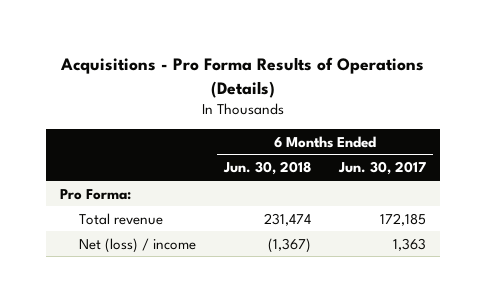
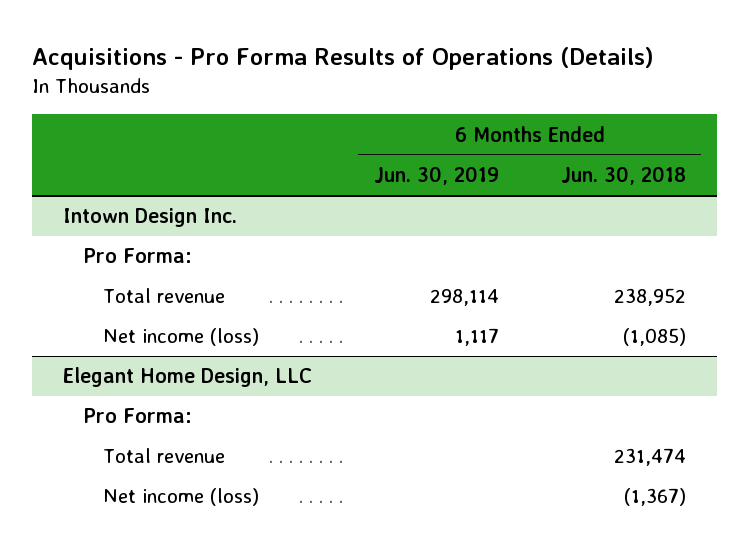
[338,161,427,176] Jun. 30, 2017 -> none
none -> [373,166,499,186] Jun. 30, 2019
none -> [63,208,238,228] Intown Design Inc.
none -> [102,288,225,304] Total revenue
none -> [102,328,259,347] Net income (loss)
none -> [63,367,313,388] Elegant Home Design, LLC
none -> [82,408,192,424] Pro Forma:
[78,237,196,253] Net (loss) / income -> [102,488,259,507] Net income (loss)

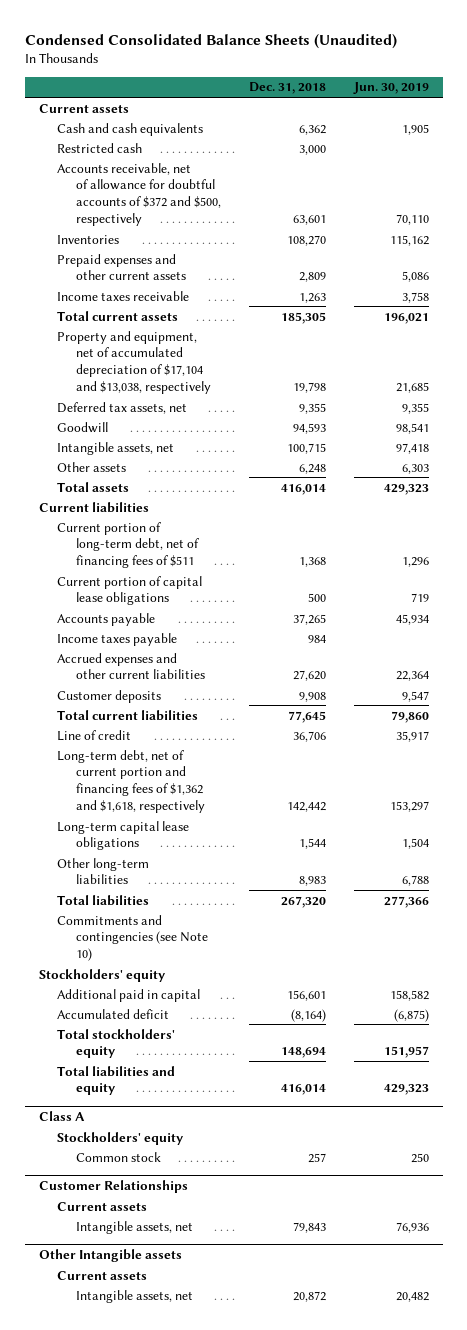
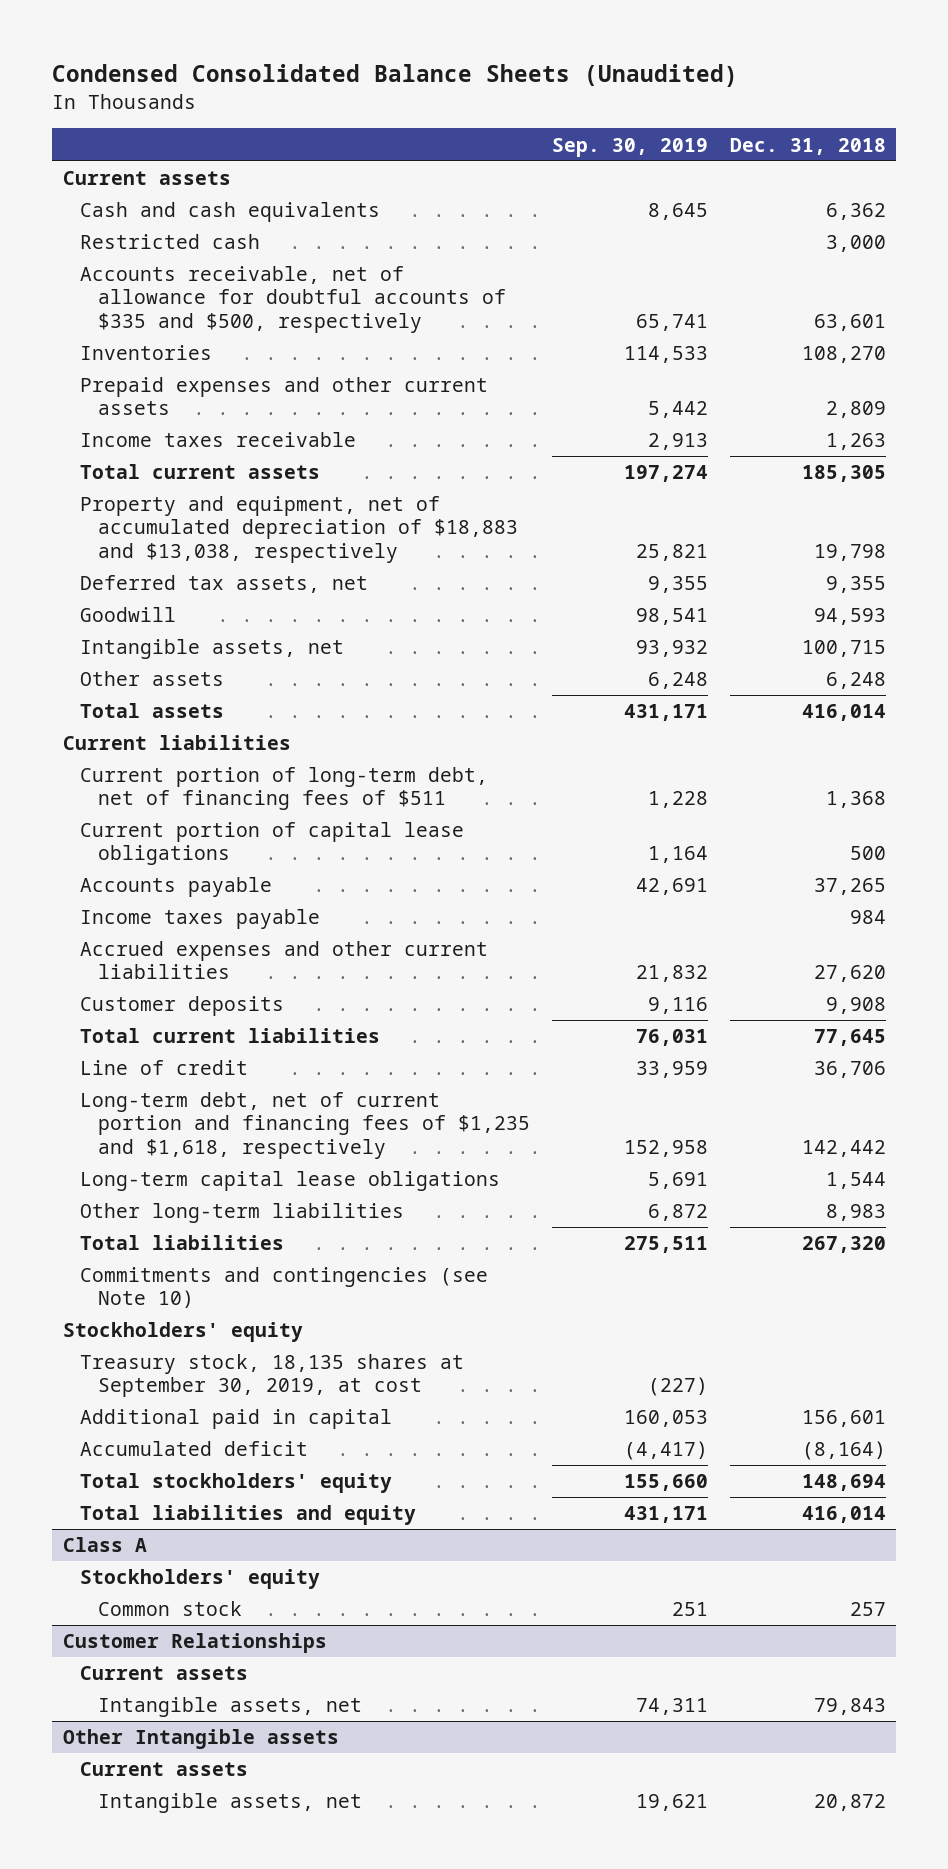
[352,82,429,95] Jun. 30, 2019 -> none
none -> [551,137,708,157] Sep. 30, 2019
[57,162,222,227] Accounts receivable, net of allowance for doubtful accounts of $372 and $500, respectively -> [80,266,506,333] Accounts receivable, net of allowance for doubtful accounts of $335 and $500, respectively
[57,330,212,395] Property and equipment, net of accumulated depreciation of $17,104 and $13,038, respectively -> [80,496,518,563] Property and equipment, net of accumulated depreciation of $18,883 and $13,038, respectively
[57,749,206,814] Long-term debt, net of current portion and financing fees of $1,362 and $1,618, respectively -> [80,1092,530,1159] Long-term debt, net of current portion and financing fees of $1,235 and $1,618, respectively
none -> [80,1354,465,1398] Treasury stock, 18,135 shares at September 30, 2019, at cost

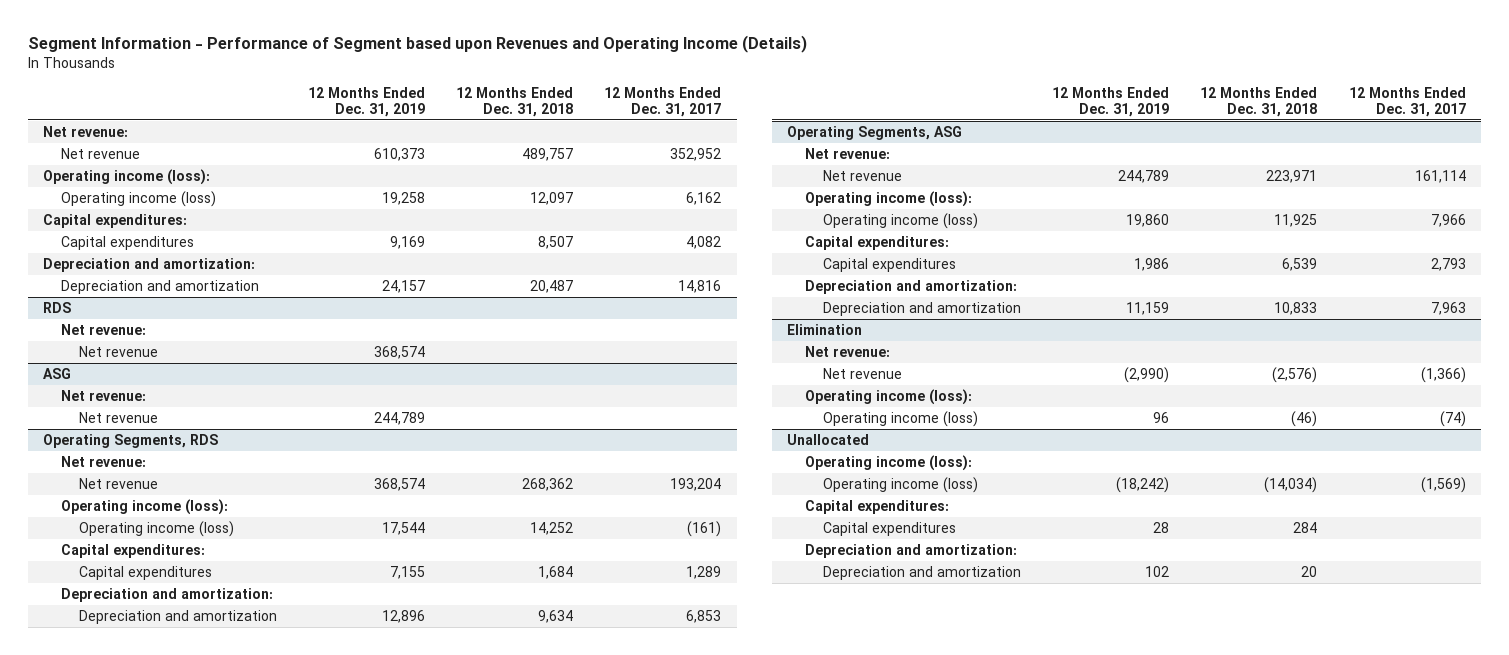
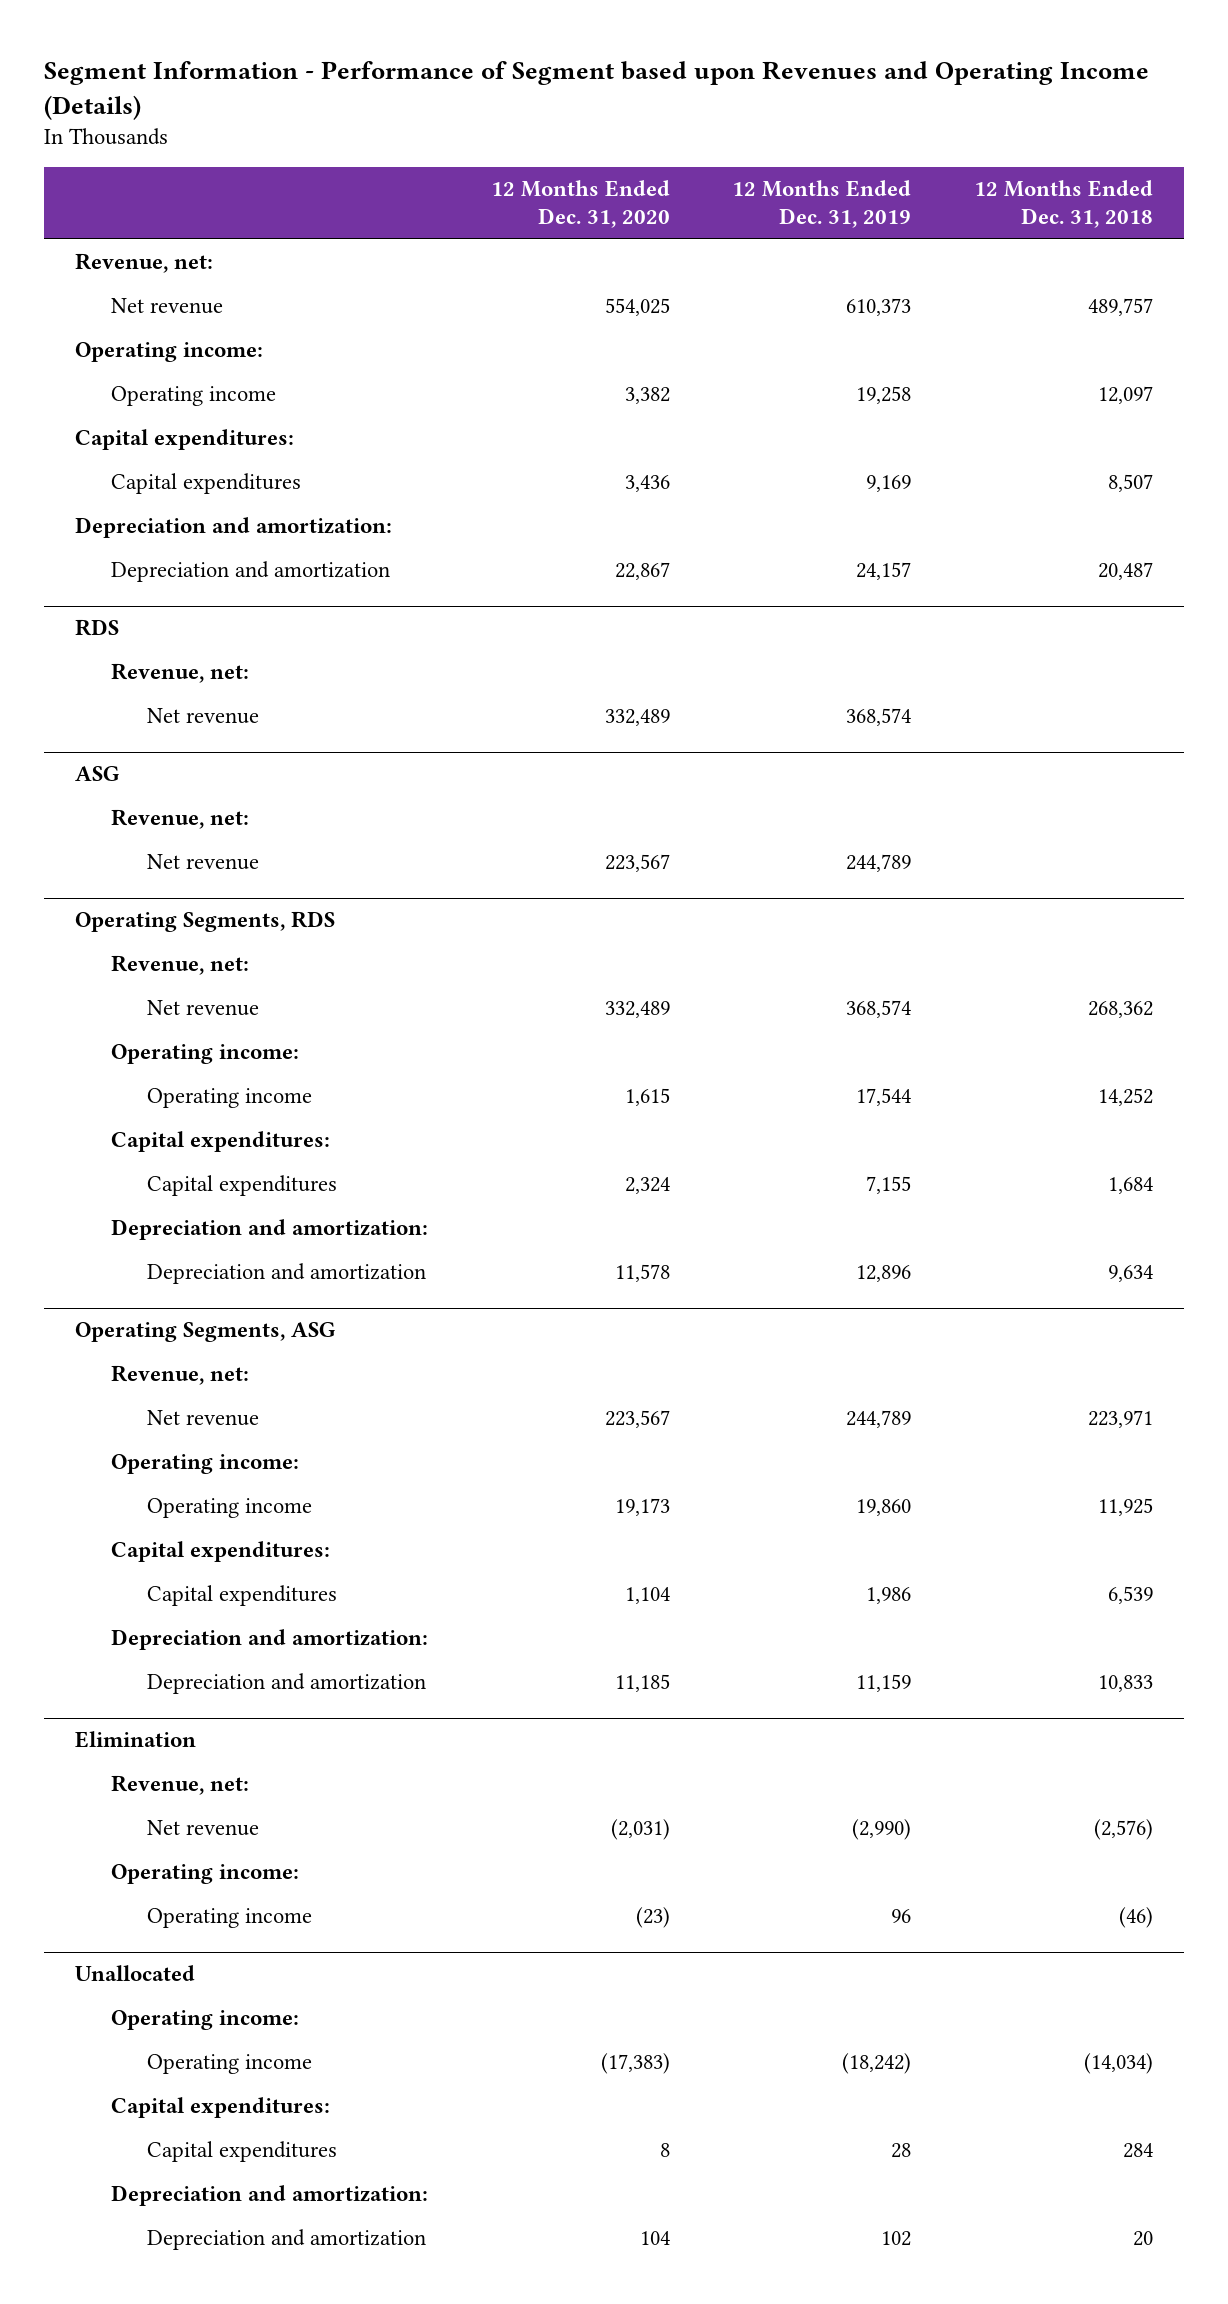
[604,86,722,118] 12 Months Ended Dec. 31, 2017 -> none
none -> [490,179,670,229] 12 Months Ended Dec. 31, 2020
[43,125,129,137] Net revenue: -> [75,253,214,274] Revenue, net:
[43,168,211,185] Operating income (loss): -> [75,342,264,363] Operating income:
[61,190,217,207] Operating income (loss) -> [111,386,277,407] Operating income
[61,323,147,335] Net revenue: -> [111,663,250,684] Revenue, net:
[61,389,147,401] Net revenue: -> [111,809,250,830] Revenue, net:
[61,455,147,467] Net revenue: -> [111,955,250,976] Revenue, net:
[61,498,229,515] Operating income (loss): -> [111,1044,300,1065] Operating income:
[78,520,234,537] Operating income (loss) -> [147,1088,313,1109] Operating income
[805,147,891,159] Net revenue: -> [111,1365,250,1386] Revenue, net:
[805,190,973,207] Operating income (loss): -> [111,1454,300,1475] Operating income:
[822,212,978,229] Operating income (loss) -> [147,1498,313,1519] Operating income
[805,345,891,357] Net revenue: -> [111,1775,250,1796] Revenue, net:
[805,388,973,405] Operating income (loss): -> [111,1864,300,1885] Operating income:
[822,410,978,427] Operating income (loss) -> [147,1908,313,1929] Operating income
[805,454,973,471] Operating income (loss): -> [111,2010,300,2031] Operating income:
[822,476,978,493] Operating income (loss) -> [147,2054,313,2075] Operating income

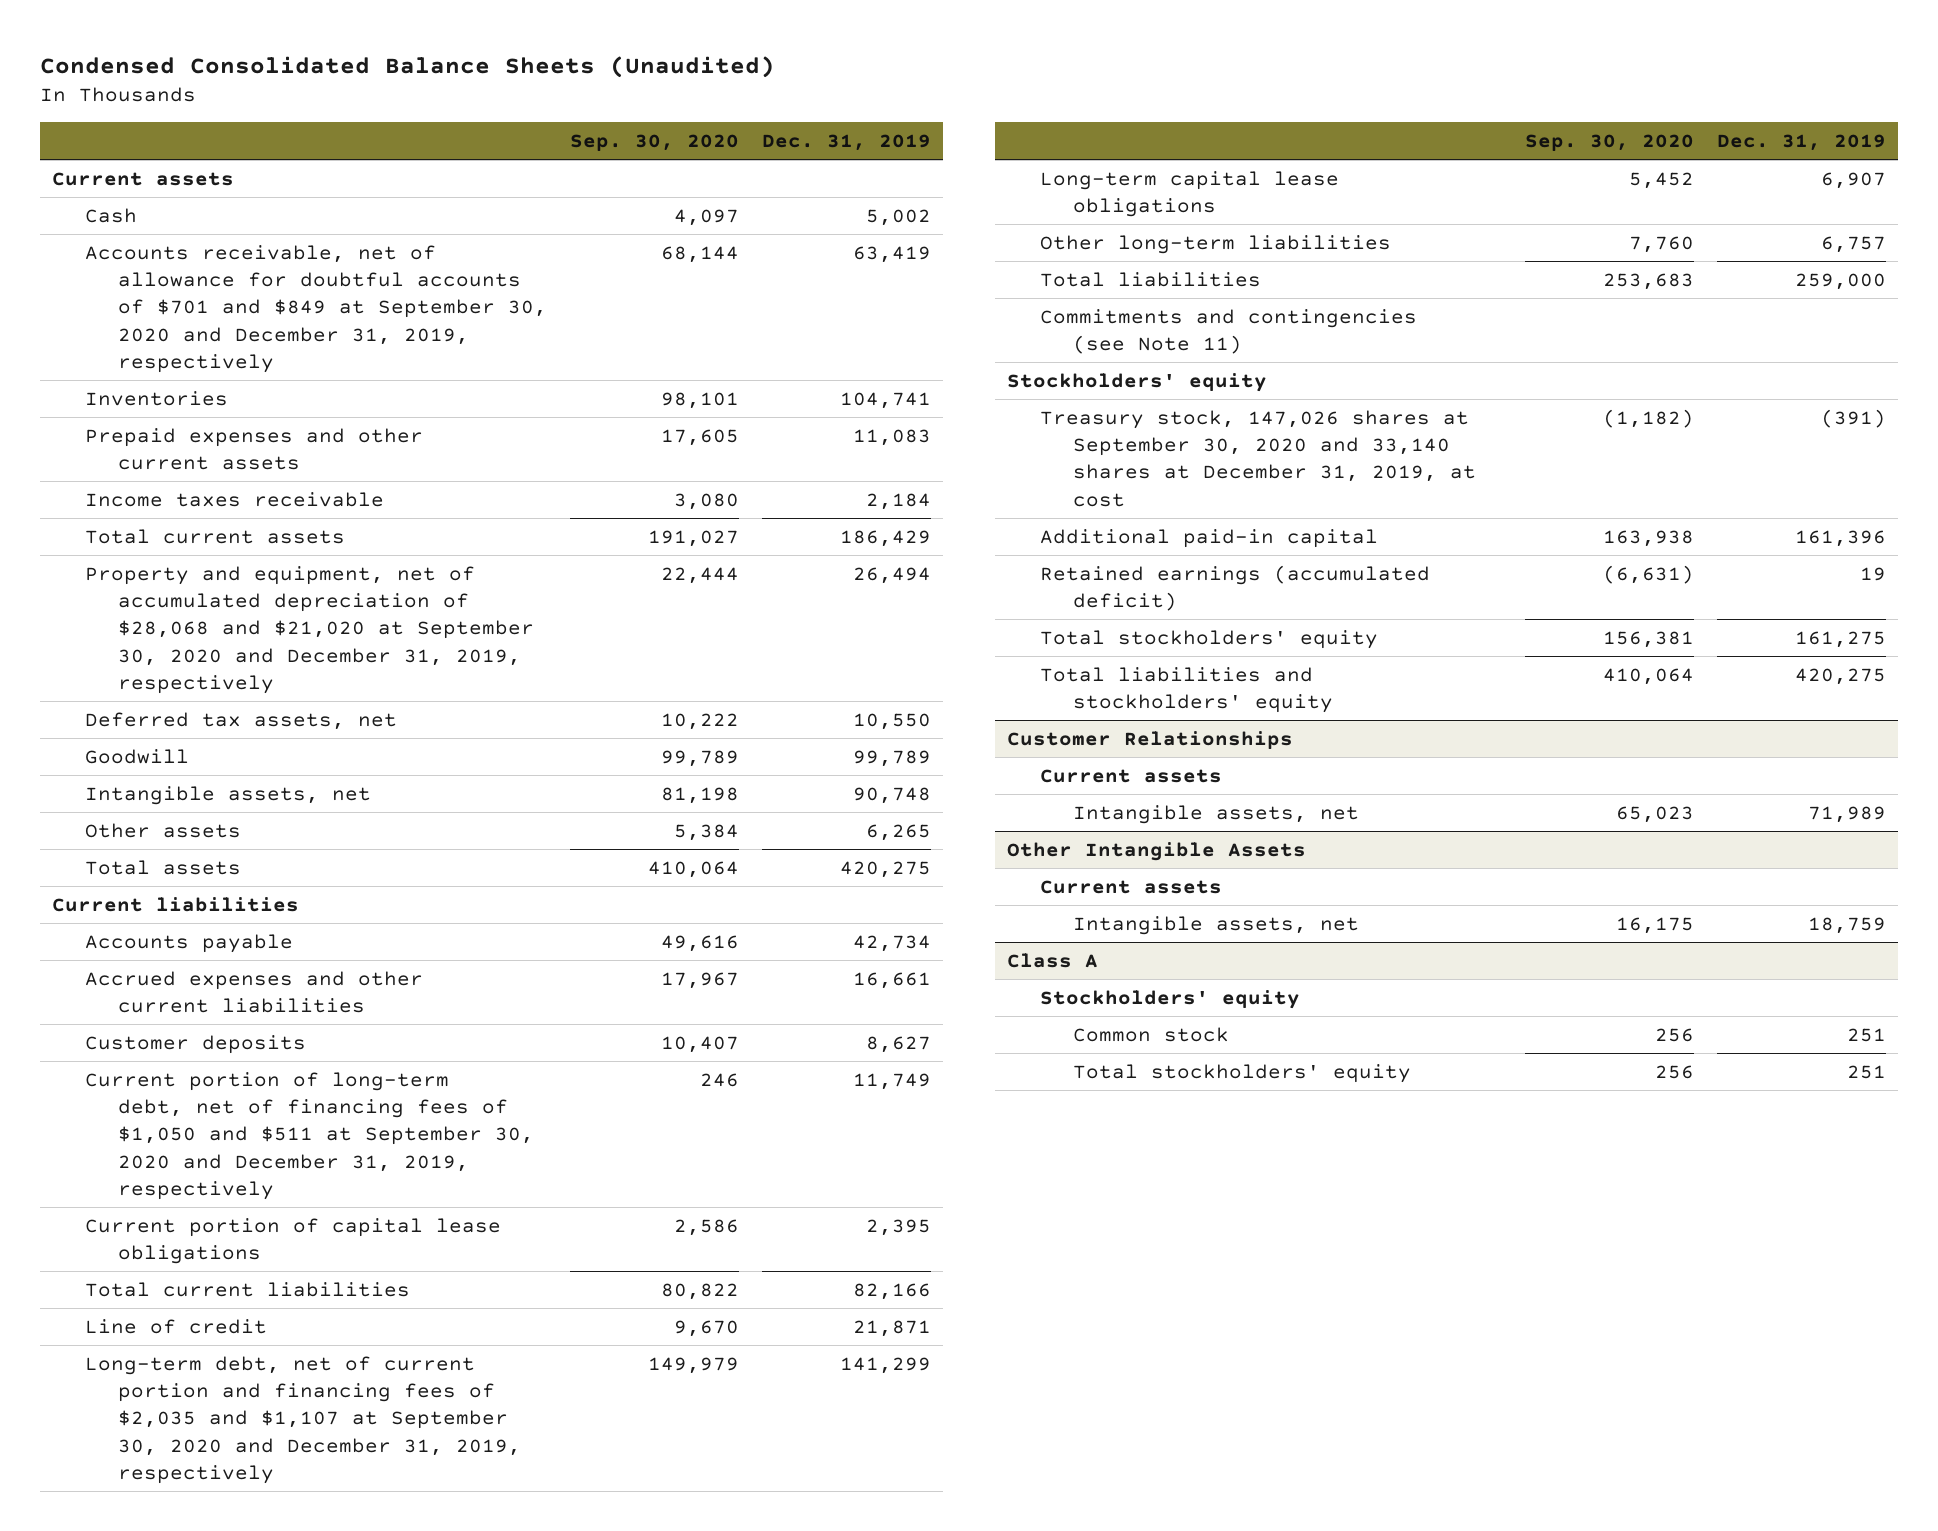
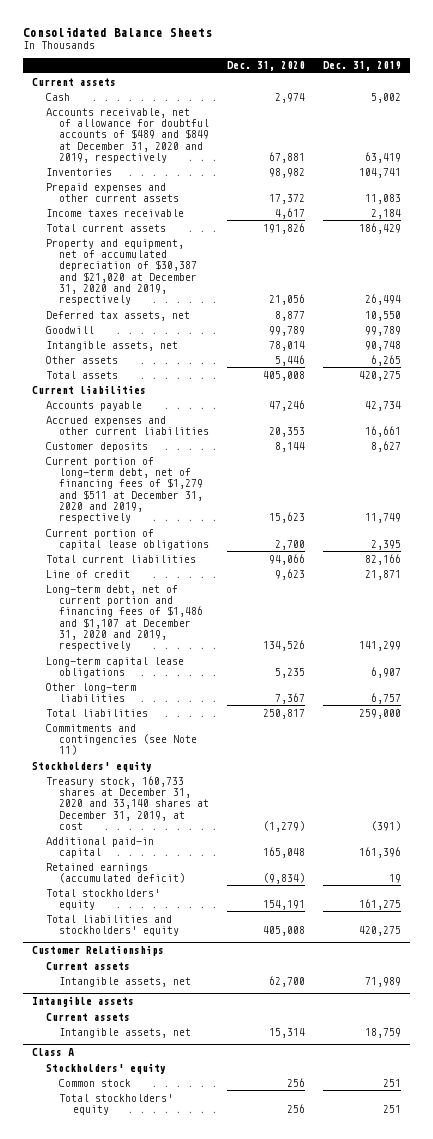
[39,55,775,78] Condensed Consolidated Balance Sheets (Unaudited) -> [23,27,213,38] Consolidated Balance Sheets
[569,134,739,152] Sep. 30, 2020 -> none
none -> [226,61,305,72] Dec. 31, 2020
[84,244,547,374] Accounts receivable, net of allowance for doubtful accounts of $701 and $849 at September 30, 2020 and December 31, 2019, respectively -> [45,107,210,163] Accounts receivable, net of allowance for doubtful accounts of $489 and $849 at December 31, 2020 and 2019, respectively
[84,565,534,695] Property and equipment, net of accumulated depreciation of $28,068 and $21,020 at September 30, 2020 and December 31, 2019, respectively -> [45,238,198,306] Property and equipment, net of accumulated depreciation of $30,387 and $21,020 at December 31, 2020 and 2019, respectively
[84,1071,534,1201] Current portion of long-term debt, net of financing fees of $1,050 and $511 at September 30, 2020 and December 31, 2019, respectively -> [45,456,204,524] Current portion of long-term debt, net of financing fees of $1,279 and $511 at December 31, 2020 and 2019, respectively
[84,1355,521,1485] Long-term debt, net of current portion and financing fees of $2,035 and $1,107 at September 30, 2020 and December 31, 2019, respectively -> [45,584,204,652] Long-term debt, net of current portion and financing fees of $1,486 and $1,107 at December 31, 2020 and 2019, respectively
[1039,409,1476,507] Treasury stock, 147,026 shares at September 30, 2020 and 33,140 shares at December 31, 2019, at cost -> [45,775,210,830] Treasury stock, 160,733 shares at December 31, 2020 and 33,140 shares at December 31, 2019, at cost
[1007,841,1307,861] Other Intangible Assets -> [32,996,135,1008] Intangible assets

